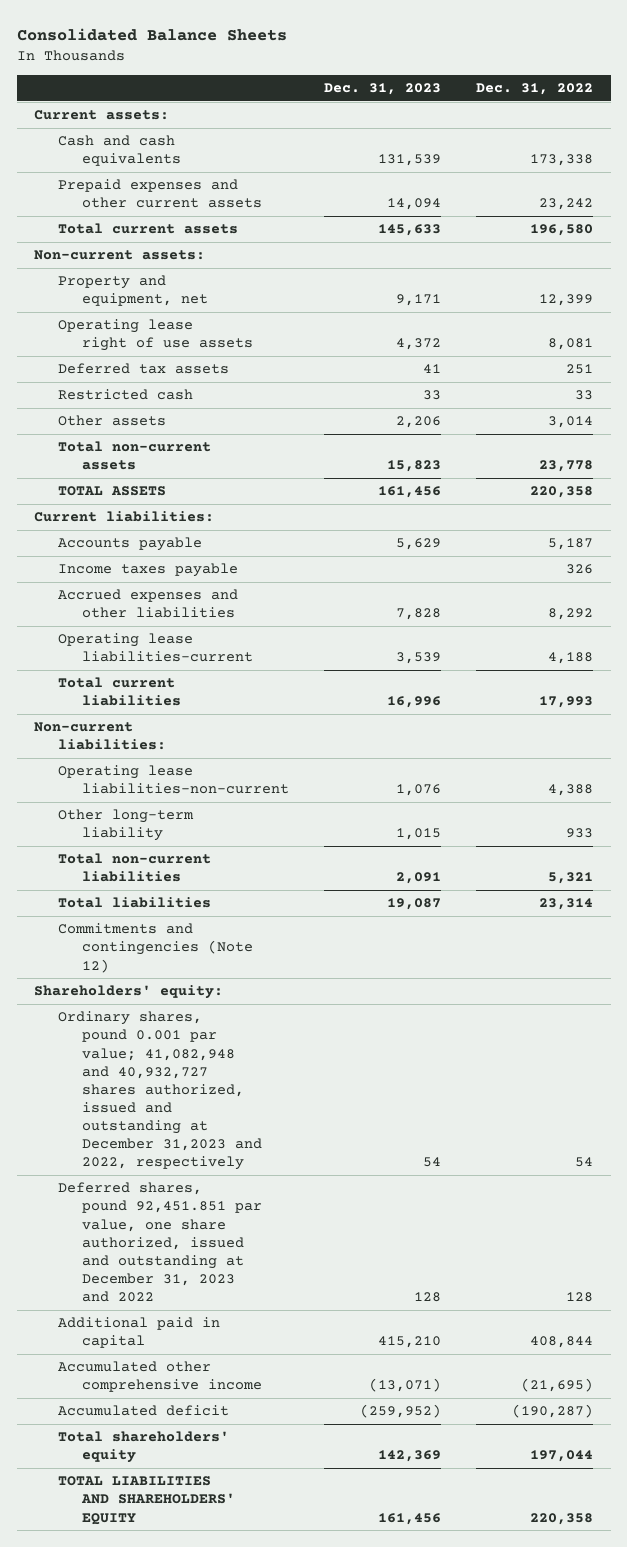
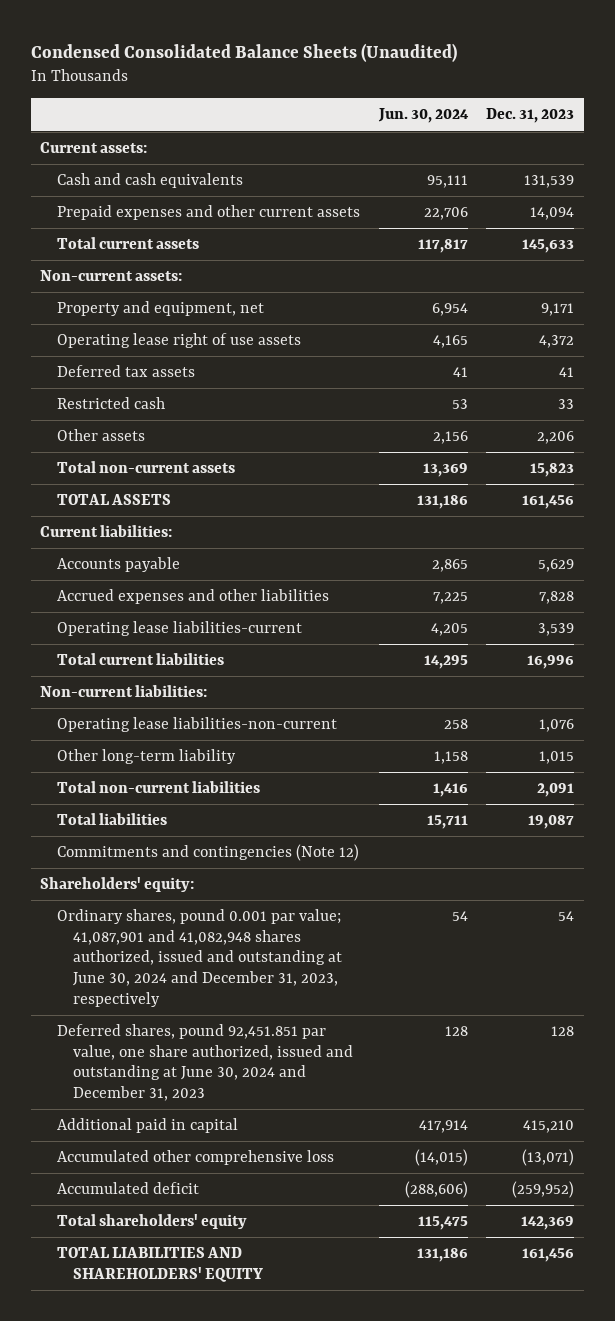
[16,27,287,41] Consolidated Balance Sheets -> [30,42,457,62] Condensed Consolidated Balance Sheets (Unaudited)
[476,83,594,96] Dec. 31, 2022 -> none
none -> [377,108,469,124] Jun. 30, 2024
[58,563,239,578] Income taxes payable -> none
[58,1011,262,1171] Ordinary shares, pound 0.001 par value; 41,082,948 and 40,932,727 shares authorized, issued and outstanding at December 31,2023 and 2022, respectively -> [56,908,342,1007] Ordinary shares, pound 0.001 par value; 41,087,901 and 41,082,948 shares authorized, issued and outstanding at June 30, 2024 and December 31, 2023, respectively
[58,1182,262,1303] Deferred shares, pound 92,451.851 par value, one share authorized, issued and outstanding at December 31, 2023 and 2022 -> [56,1023,353,1102] Deferred shares, pound 92,451.851 par value, one share authorized, issued and outstanding at June 30, 2024 and December 31, 2023
[58,1361,262,1393] Accumulated other comprehensive income -> [56,1149,334,1165] Accumulated other comprehensive loss

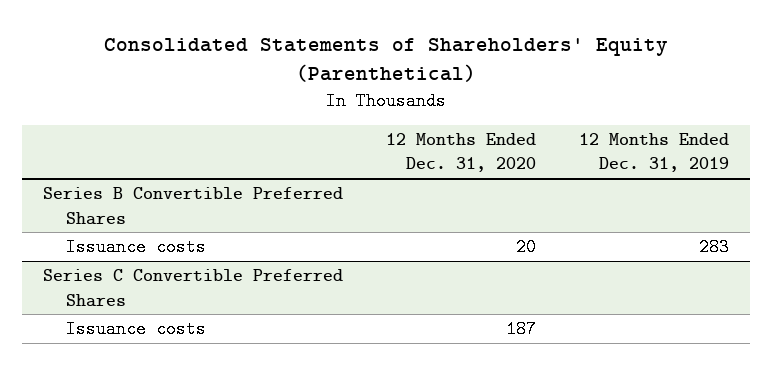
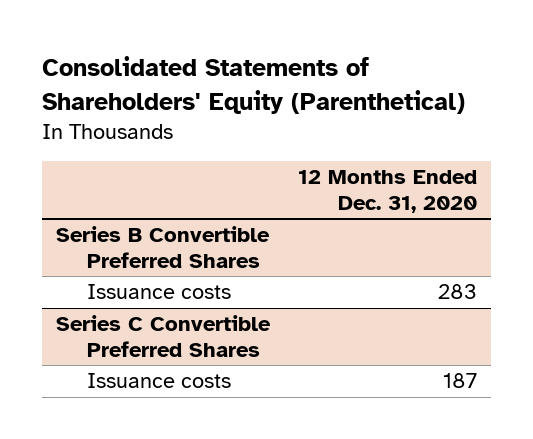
[578,133,729,173] 12 Months Ended Dec. 31, 2019 -> none
[515,238,536,257] 20 -> [437,284,477,300] 283

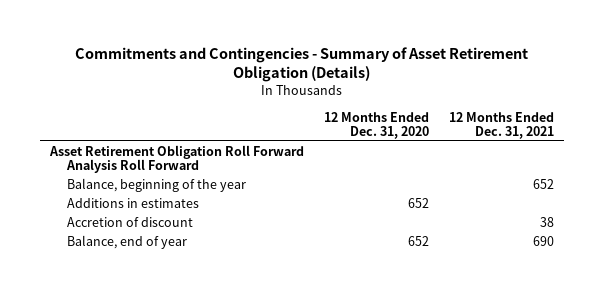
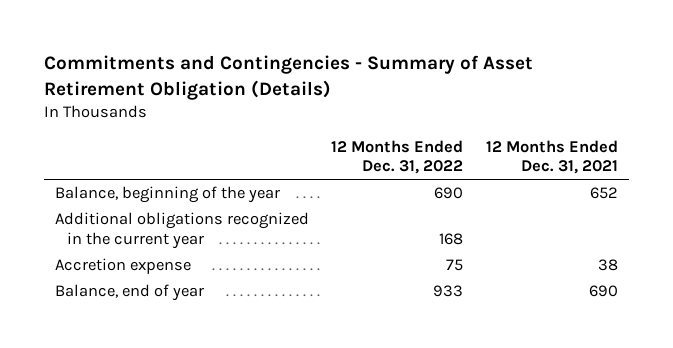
[323,111,429,139] 12 Months Ended Dec. 31, 2020 -> none
none -> [331,139,464,175] 12 Months Ended Dec. 31, 2022
[48,145,304,174] Asset Retirement Obligation Roll Forward Analysis Roll Forward -> none
[67,198,200,209] Additions in estimates -> [55,212,310,249] Additional obligations recognized in the current year
[67,217,194,228] Accretion of discount -> [55,258,192,275] Accretion expense

